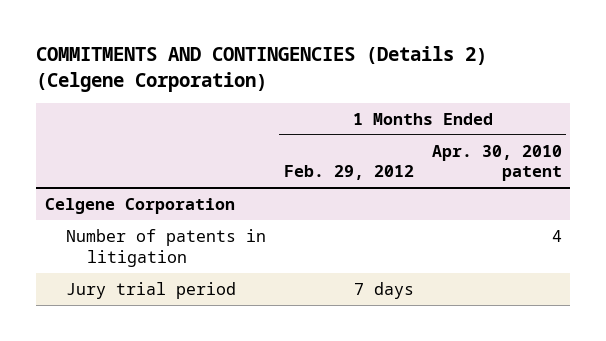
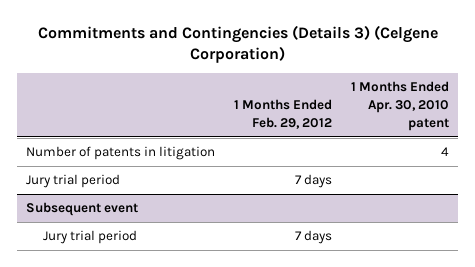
[35,46,487,92] COMMITMENTS AND CONTINGENCIES (Details 2) (Celgene Corporation) -> [37,25,438,64] Commitments and Contingencies (Details 3) (Celgene Corporation)
[44,197,235,214] Celgene Corporation -> none
none -> [26,202,139,217] Subsequent event
none -> [43,230,138,245] Jury trial period

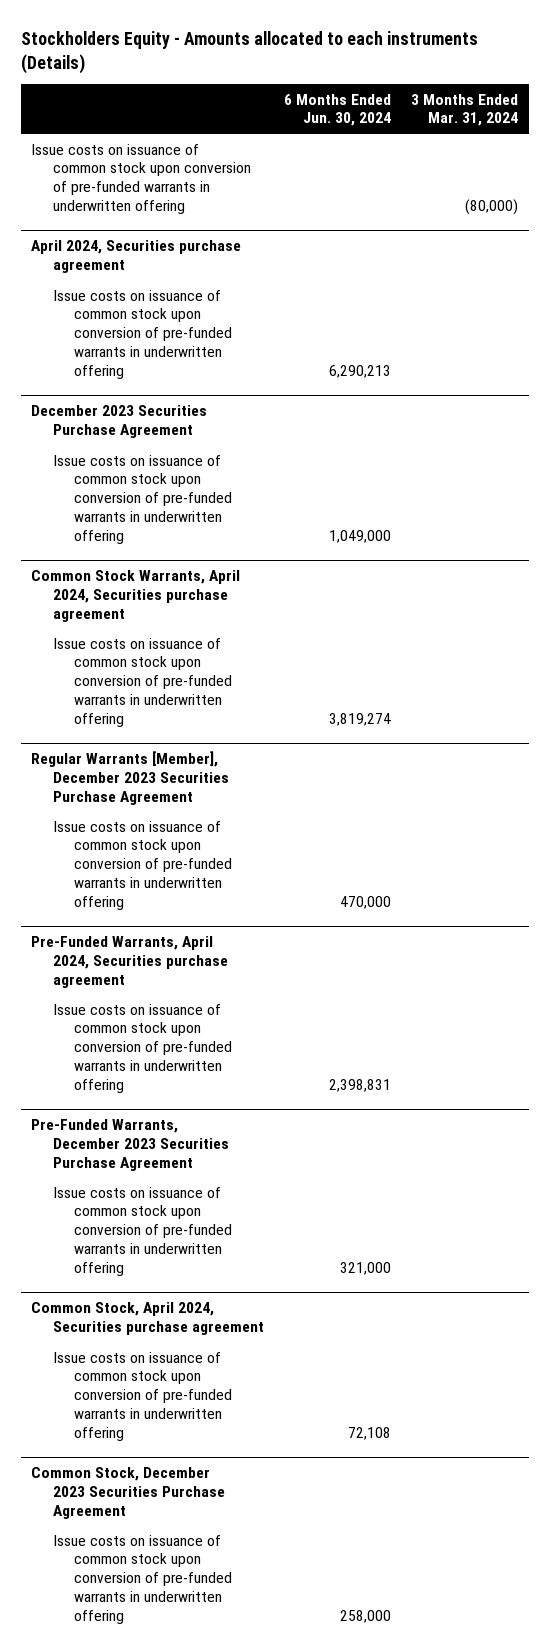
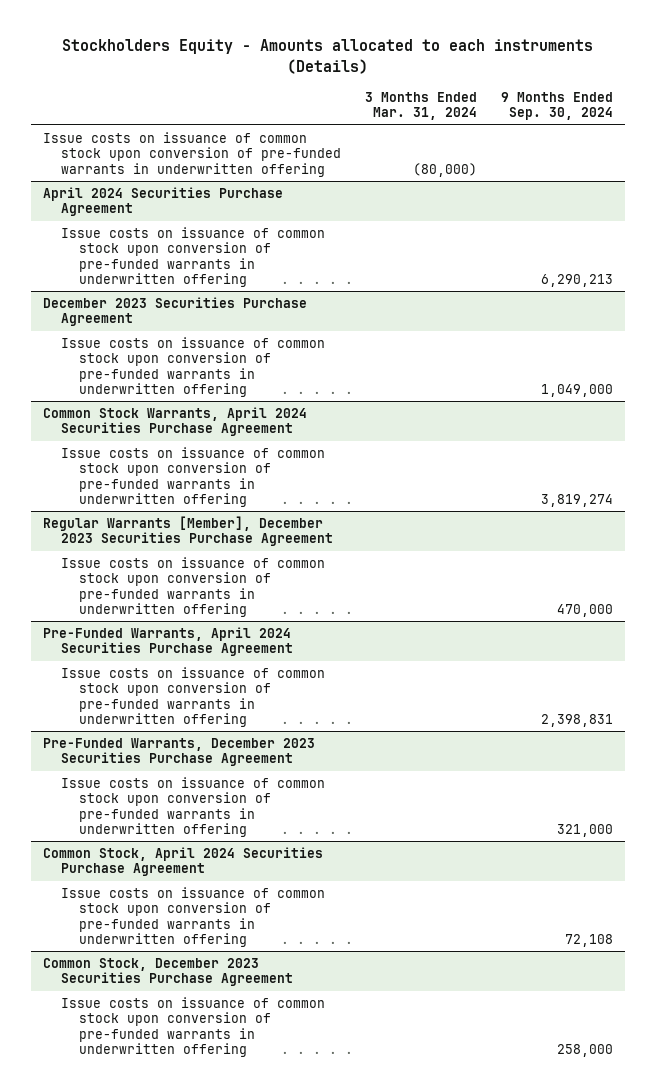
[284,93,392,127] 6 Months Ended Jun. 30, 2024 -> none
none -> [500,91,613,120] 9 Months Ended Sep. 30, 2024
[31,239,242,273] April 2024, Securities purchase agreement -> [43,187,284,217] April 2024 Securities Purchase Agreement
[31,569,241,622] Common Stock Warrants, April 2024, Securities purchase agreement -> [43,407,308,437] Common Stock Warrants, April 2024 Securities Purchase Agreement
[31,935,228,988] Pre-Funded Warrants, April 2024, Securities purchase agreement -> [43,627,294,657] Pre-Funded Warrants, April 2024 Securities Purchase Agreement
[31,1301,264,1335] Common Stock, April 2024, Securities purchase agreement -> [43,847,324,877] Common Stock, April 2024 Securities Purchase Agreement

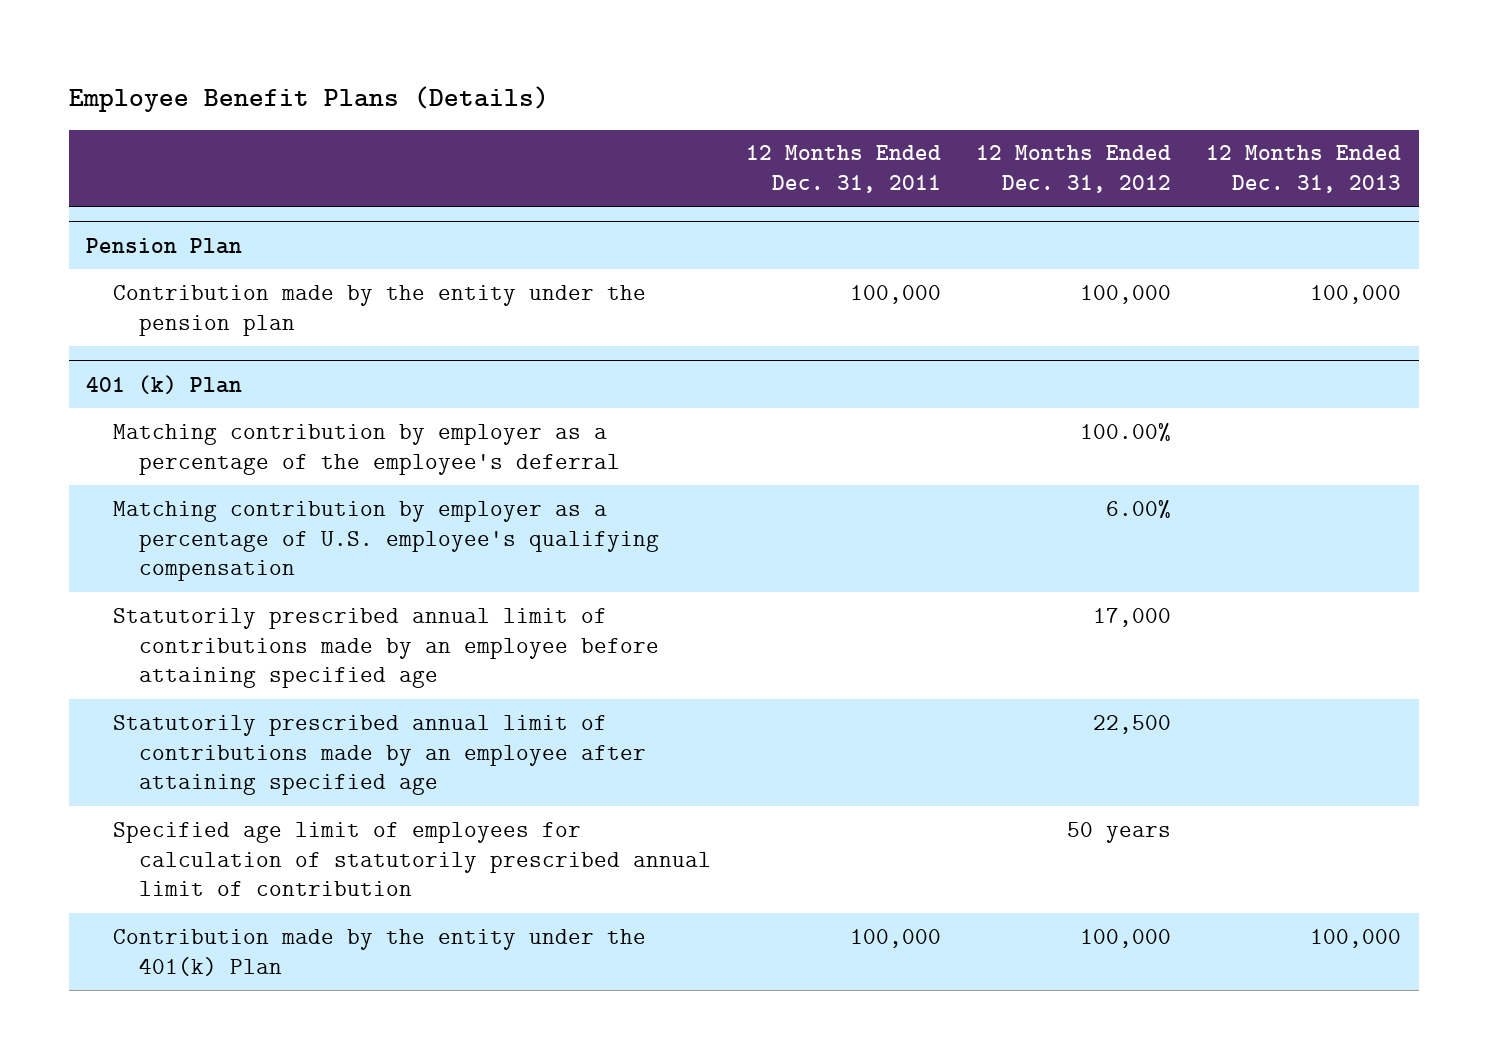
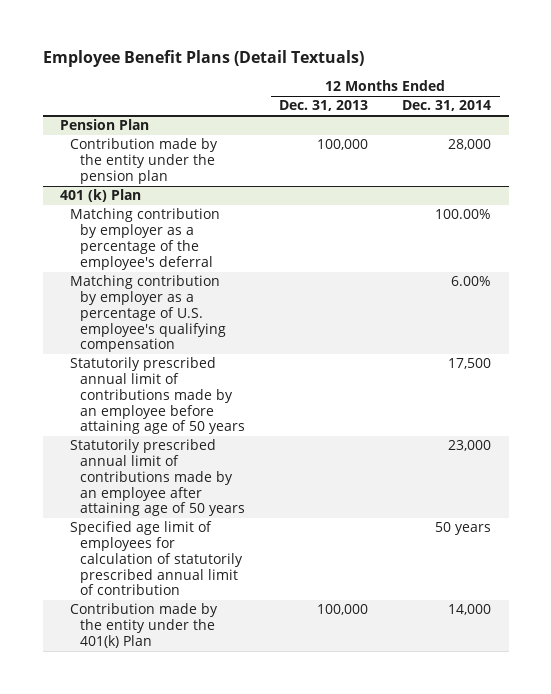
[68,85,549,112] Employee Benefit Plans (Details) -> [42,50,364,68] Employee Benefit Plans (Detail Textuals)
[746,145,942,194] 12 Months Ended Dec. 31, 2011 -> none
[976,145,1172,194] 12 Months Ended Dec. 31, 2012 -> none
none -> [402,100,492,112] Dec. 31, 2014
[112,607,659,689] Statutorily prescribed annual limit of contributions made by an employee before attaining specified age -> [69,357,245,435] Statutorily prescribed annual limit of contributions made by an employee before attaining age of 50 years
[112,714,646,796] Statutorily prescribed annual limit of contributions made by an employee after attaining specified age -> [69,439,245,517] Statutorily prescribed annual limit of contributions made by an employee after attaining age of 50 years

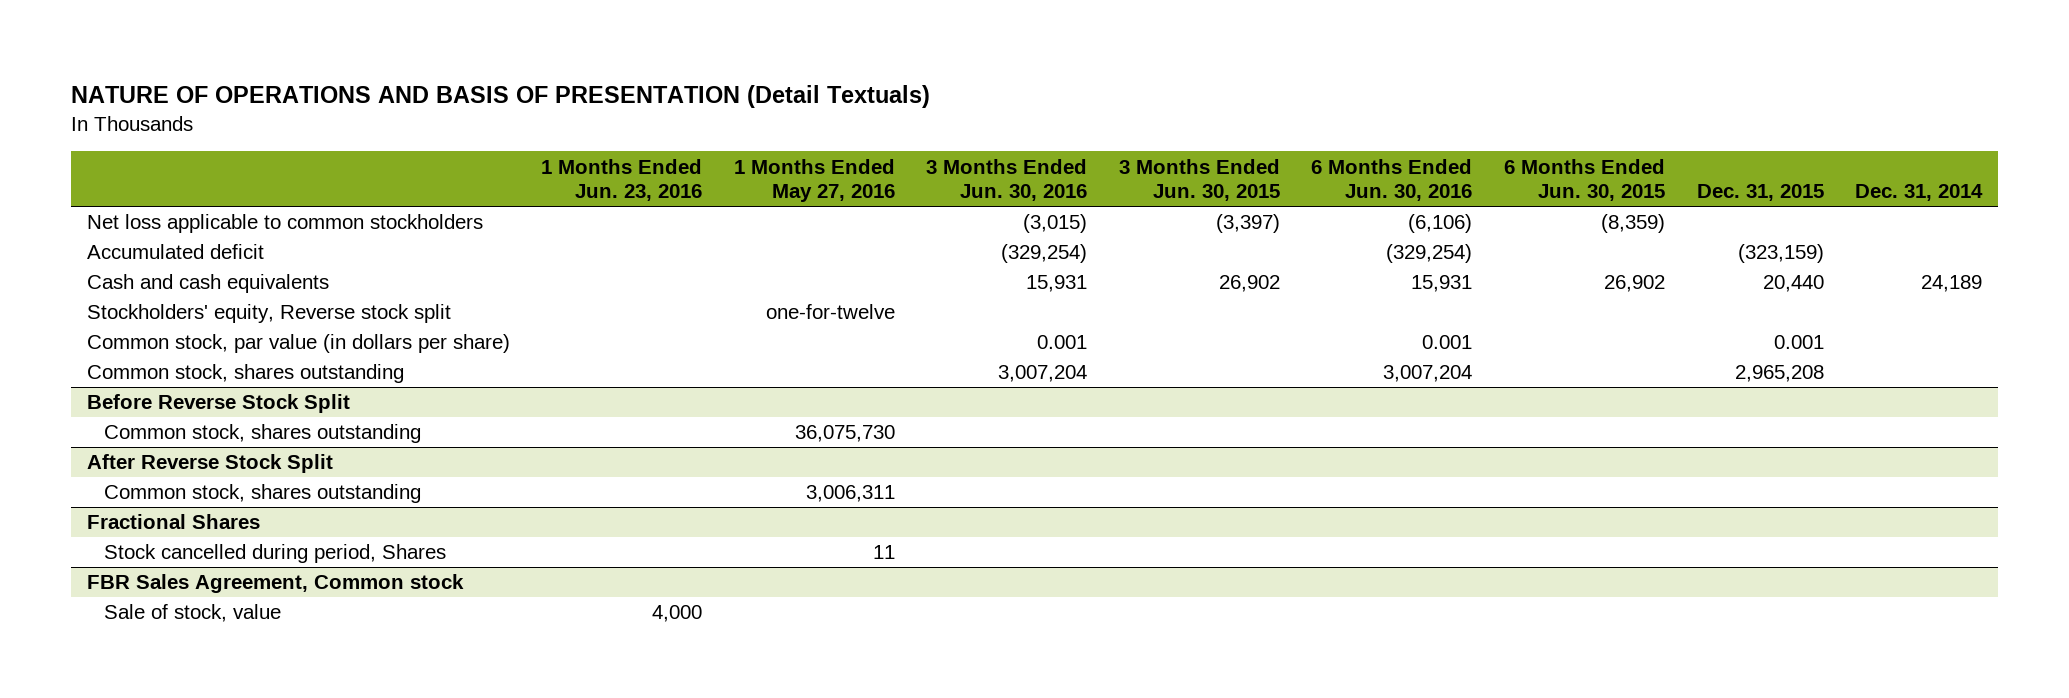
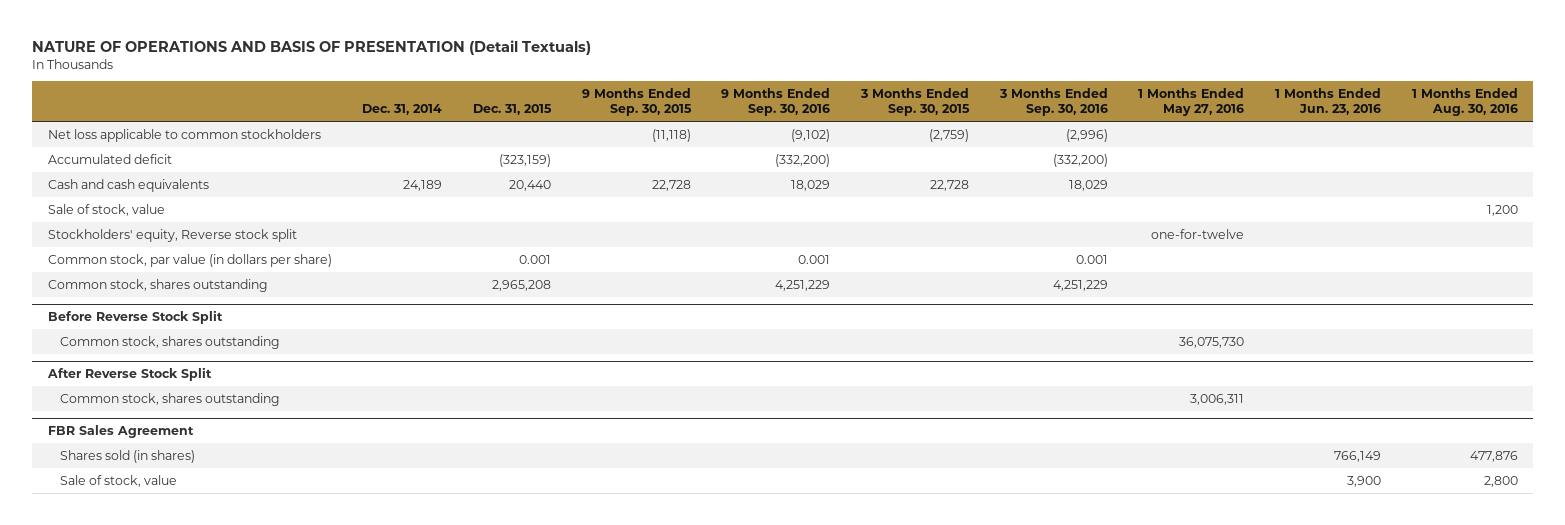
[926,158,1088,202] 3 Months Ended Jun. 30, 2016 -> none
[1118,158,1280,202] 3 Months Ended Jun. 30, 2015 -> none
[1311,158,1473,202] 6 Months Ended Jun. 30, 2016 -> none
[1504,158,1666,202] 6 Months Ended Jun. 30, 2015 -> none
none -> [581,88,692,117] 9 Months Ended Sep. 30, 2015
none -> [721,88,831,117] 9 Months Ended Sep. 30, 2016
none -> [860,88,971,117] 3 Months Ended Sep. 30, 2015
none -> [998,88,1108,117] 3 Months Ended Sep. 30, 2016
none -> [1411,88,1518,117] 1 Months Ended Aug. 30, 2016
none -> [47,203,165,216] Sale of stock, value
[86,514,260,530] Fractional Shares -> none
[103,544,446,564] Stock cancelled during period, Shares -> none
[86,574,464,594] FBR Sales Agreement, Common stock -> [47,425,194,439] FBR Sales Agreement
none -> [60,449,196,463] Shares sold (in shares)
[652,605,703,623] 4,000 -> [1347,475,1382,487] 3,900

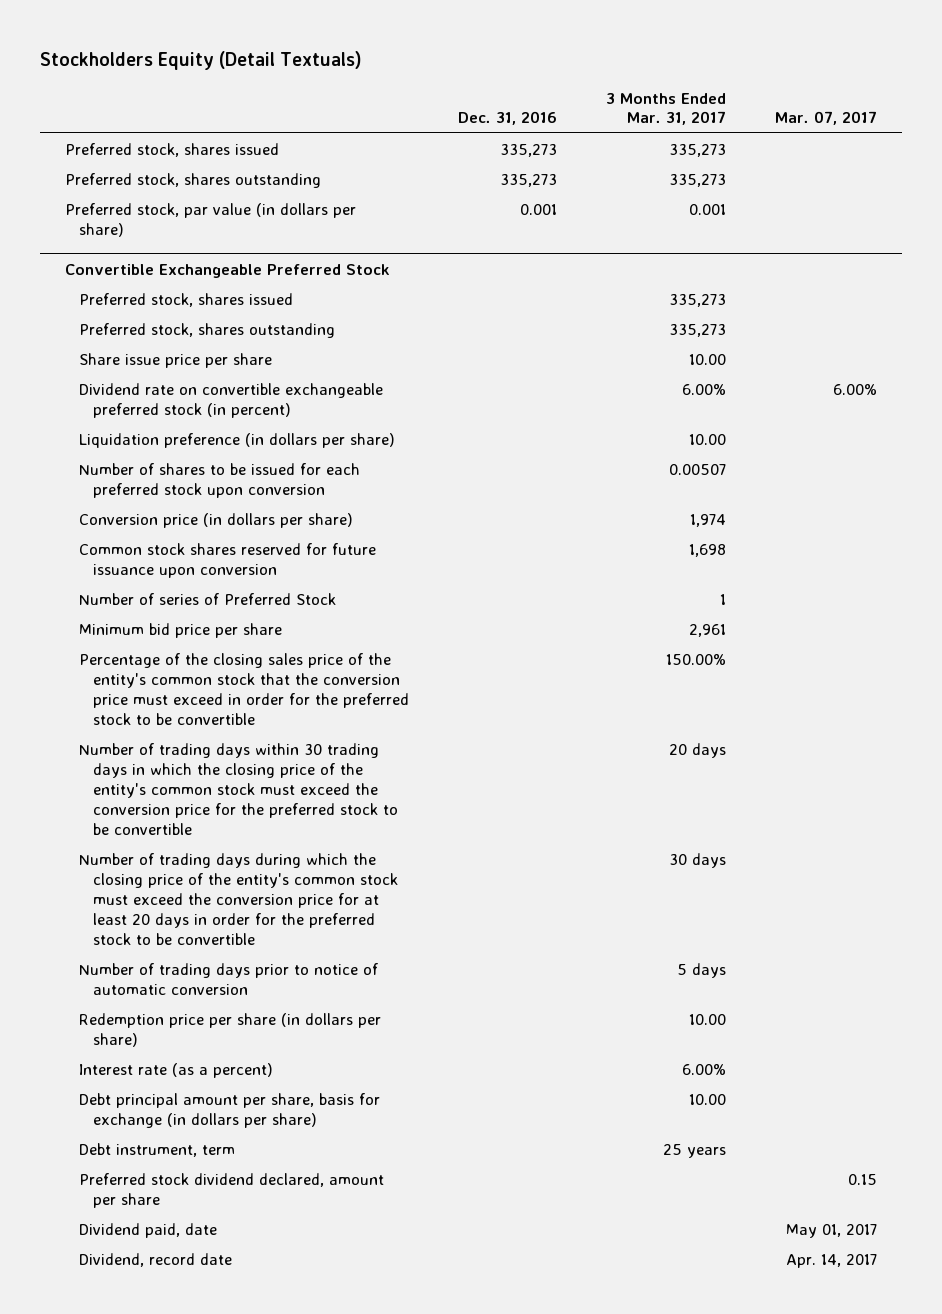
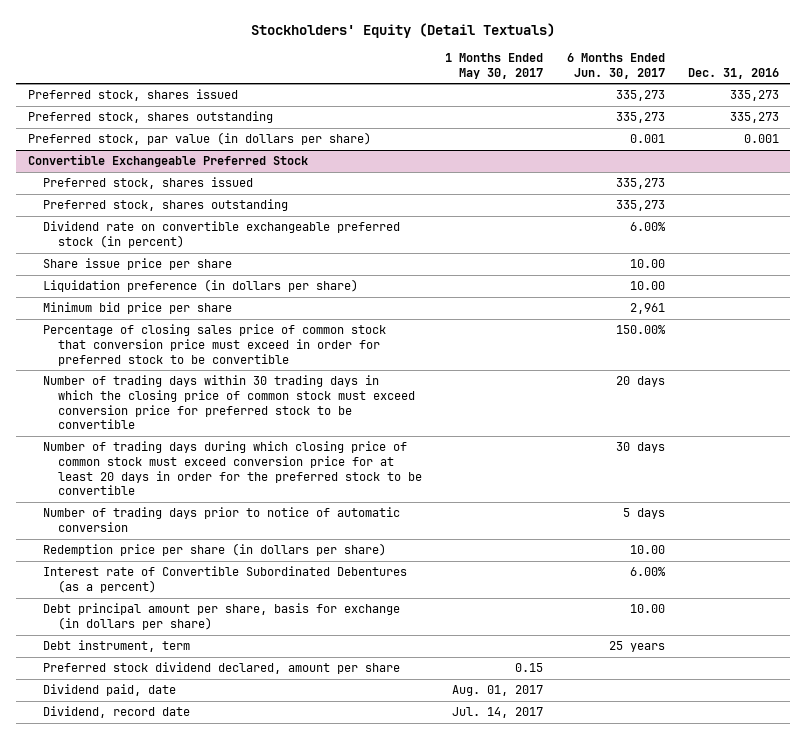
[40,50,363,70] Stockholders Equity (Detail Textuals) -> [251,22,556,38] Stockholders' Equity (Detail Textuals)
[605,92,726,126] 3 Months Ended Mar. 31, 2017 -> none
[775,111,878,126] Mar. 07, 2017 -> none
none -> [445,52,544,79] 1 Months Ended May 30, 2017
none -> [566,52,665,79] 6 Months Ended Jun. 30, 2017
[78,352,272,368] Share issue price per share -> [42,258,232,271] Share issue price per share
[78,462,360,498] Number of shares to be issued for each preferred stock upon conversion -> none
[78,512,353,528] Conversion price (in dollars per share) -> none
[78,542,376,578] Common stock shares reserved for future issuance upon conversion -> none
[78,592,336,605] Number of series of Preferred Stock -> none
[78,652,409,725] Percentage of the closing sales price of the entity's common stock that the conversion price must exceed in order for the preferred stock to be convertible -> [42,324,386,366] Percentage of closing sales price of common stock that conversion price must exceed in order for preferred stock to be convertible
[78,742,398,835] Number of trading days within 30 trading days in which the closing price of the entity's common stock must exceed the conversion price for the preferred stock to be convertible -> [42,375,416,430] Number of trading days within 30 trading days in which the closing price of common stock must exceed conversion price for preferred stock to be convertible
[78,852,398,945] Number of trading days during which the closing price of the entity's common stock must exceed the conversion price for at least 20 days in order for the preferred stock to be convertible -> [42,441,423,496] Number of trading days during which closing price of common stock must exceed conversion price for at least 20 days in order for the preferred stock to be convertible
[78,1062,273,1078] Interest rate (as a percent) -> [42,566,407,594] Interest rate of Convertible Subordinated Debentures (as a percent)

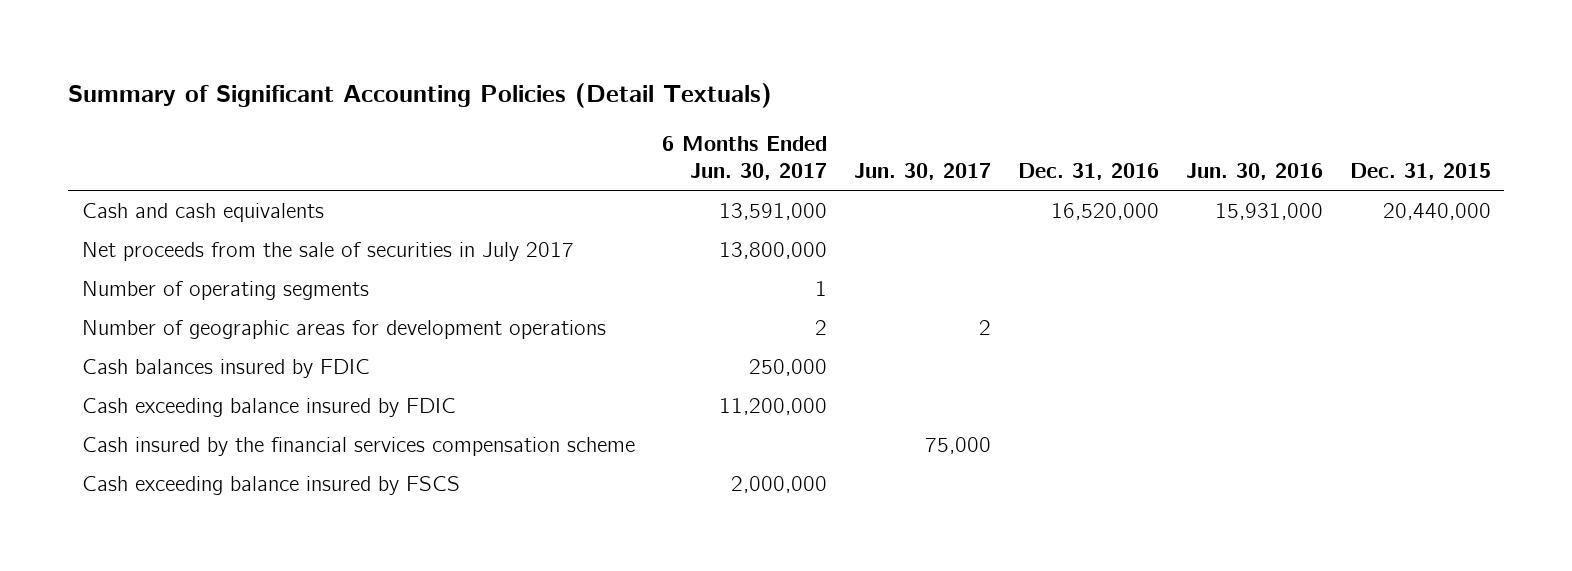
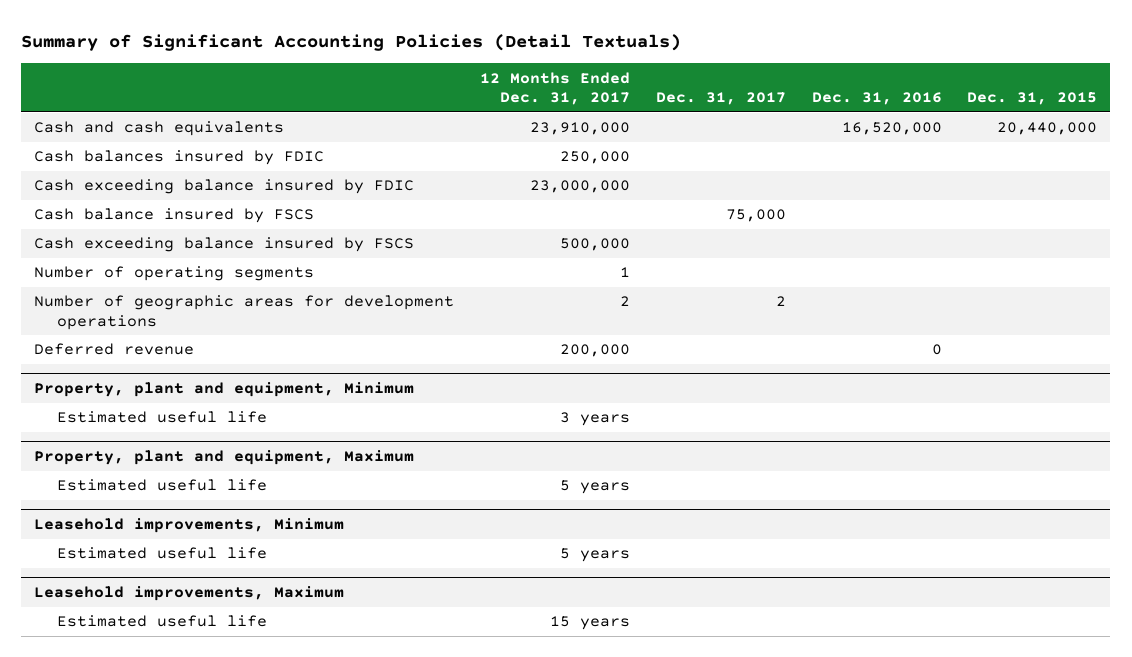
[661,135,827,180] 6 Months Ended Jun. 30, 2017 -> none
[853,162,991,180] Jun. 30, 2017 -> none
[1185,162,1323,180] Jun. 30, 2016 -> none
none -> [479,71,630,106] 12 Months Ended Dec. 31, 2017
none -> [655,92,786,106] Dec. 31, 2017
[81,242,574,262] Net proceeds from the sale of securities in July 2017 -> none
[81,437,635,457] Cash insured by the financial services compensation scheme -> [34,208,315,224] Cash balance insured by FSCS
[81,281,369,301] Number of operating segments -> [34,266,315,282] Number of operating segments
[81,320,606,340] Number of geographic areas for development operations -> [34,295,455,330] Number of geographic areas for development operations
none -> [34,343,195,356] Deferred revenue
none -> [34,382,415,398] Property, plant and equipment, Minimum
none -> [57,411,268,424] Estimated useful life
none -> [34,450,415,466] Property, plant and equipment, Maximum
none -> [57,479,268,492] Estimated useful life
none -> [34,518,345,534] Leasehold improvements, Minimum
none -> [57,547,268,560] Estimated useful life
none -> [34,586,345,602] Leasehold improvements, Maximum
none -> [57,615,268,628] Estimated useful life

